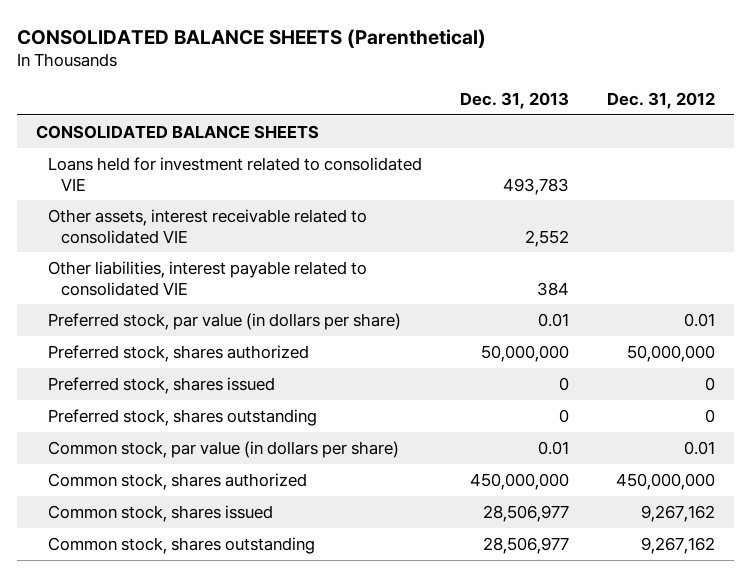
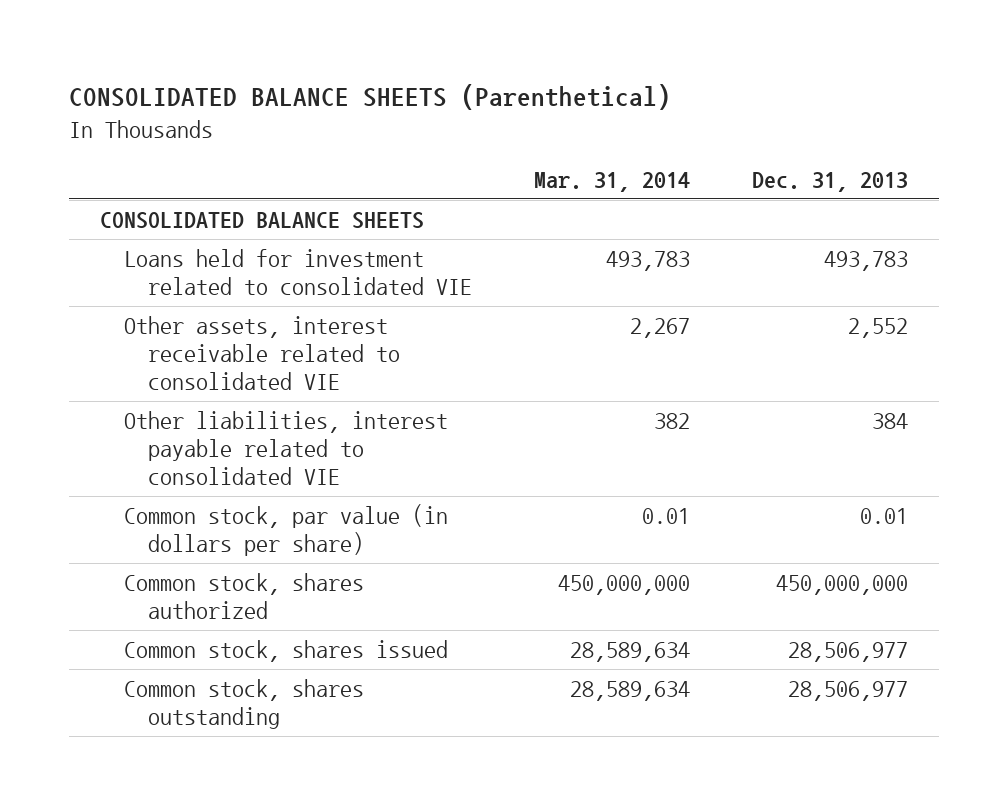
[606,91,715,109] Dec. 31, 2012 -> none
none -> [533,172,690,193] Mar. 31, 2014
[48,312,402,330] Preferred stock, par value (in dollars per share) -> none
[48,344,310,362] Preferred stock, shares authorized -> none
[48,376,276,394] Preferred stock, shares issued -> none
[48,408,318,426] Preferred stock, shares outstanding -> none

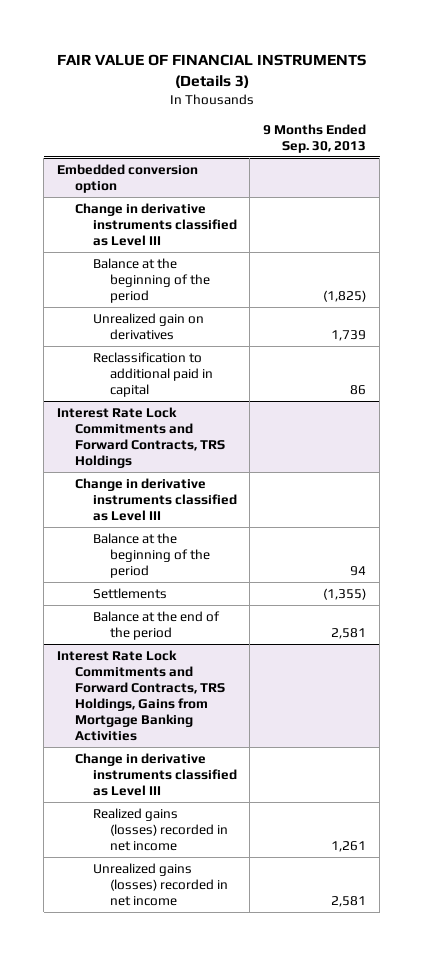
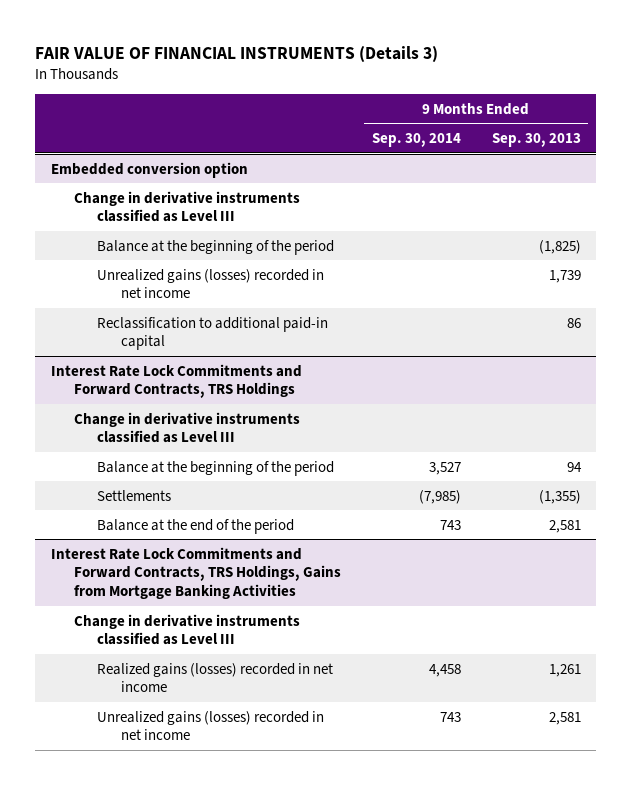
none -> [371,133,461,148] Sep. 30, 2014
[92,312,204,340] Unrealized gain on derivatives -> [97,268,325,299] Unrealized gains (losses) recorded in net income
[92,351,214,397] Reclassification to additional paid in capital -> [97,316,329,351] Reclassification to additional paid-in capital

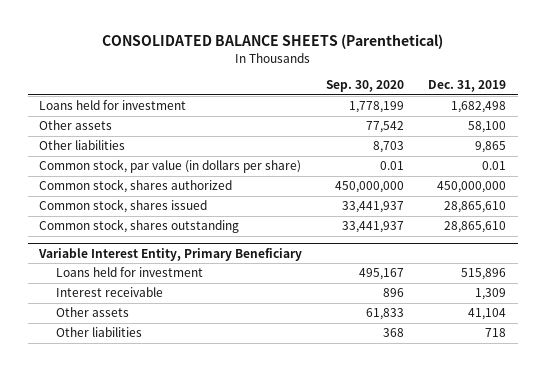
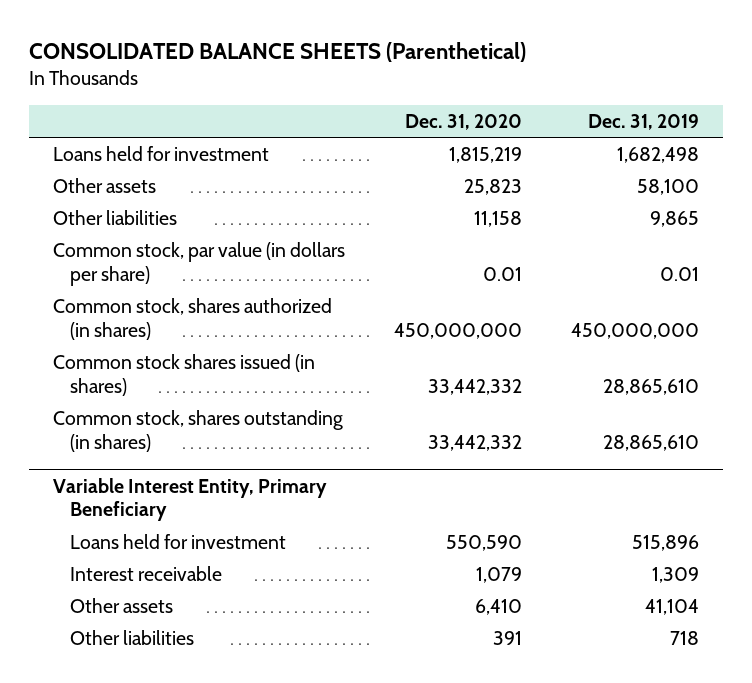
[326,80,405,93] Sep. 30, 2020 -> none
none -> [405,113,523,130] Dec. 31, 2020
[39,179,233,194] Common stock, shares authorized -> [53,297,333,340] Common stock, shares authorized (in shares)
[39,199,208,214] Common stock, shares issued -> [53,353,316,396] Common stock shares issued (in shares)
[39,219,240,234] Common stock, shares outstanding -> [53,409,344,452] Common stock, shares outstanding (in shares)

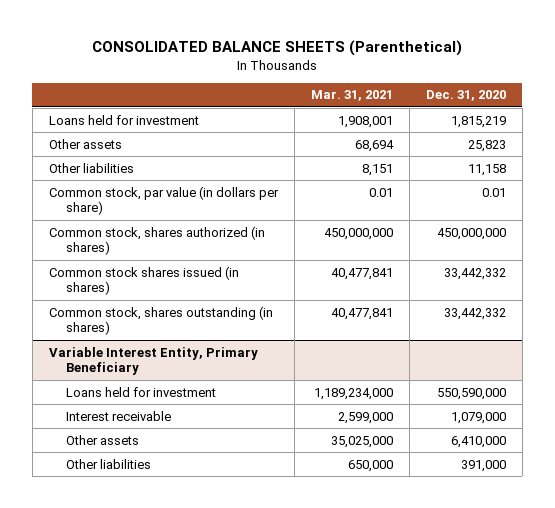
[587,113,699,130] Dec. 31, 2019 -> none
none -> [310,90,393,102] Mar. 31, 2021
[446,534,523,551] 550,590 -> [436,387,506,400] 550,590,000
[476,566,523,583] 1,079 -> [450,411,506,424] 1,079,000
[475,598,523,615] 6,410 -> [450,435,506,448] 6,410,000
[493,630,523,645] 391 -> [460,459,506,472] 391,000

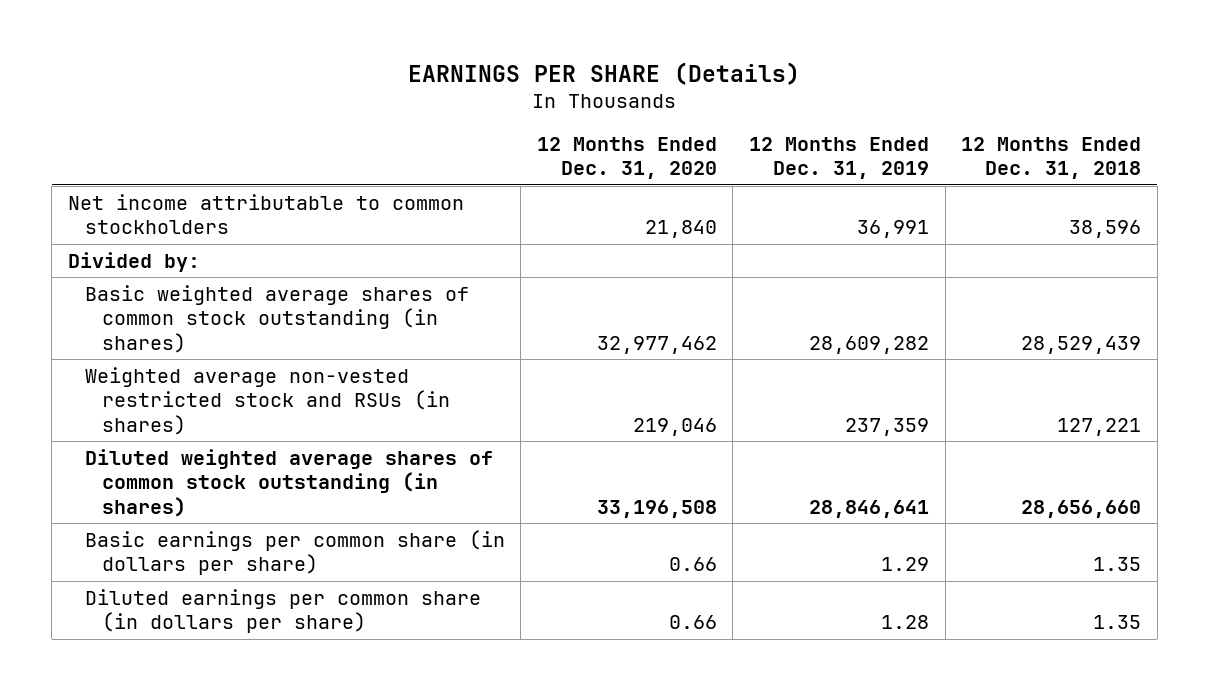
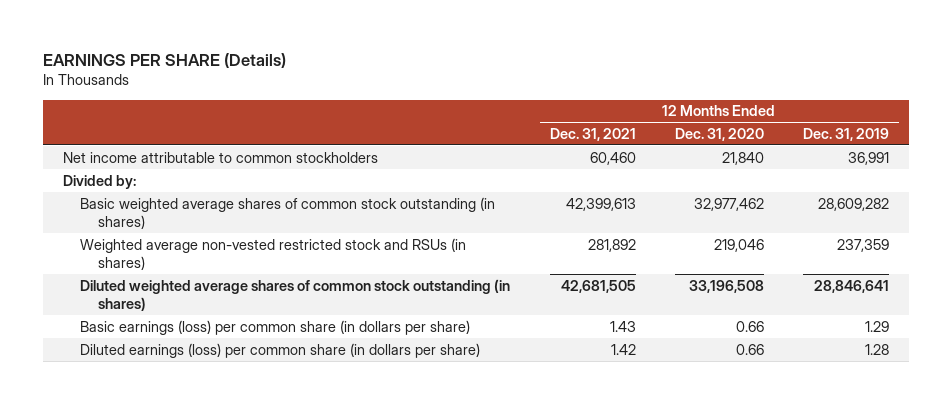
[961,136,1142,180] 12 Months Ended Dec. 31, 2018 -> none
none -> [549,127,636,141] Dec. 31, 2021
[84,529,505,576] Basic earnings per common share (in dollars per share) -> [80,319,471,335] Basic earnings (loss) per common share (in dollars per share)
[84,588,481,634] Diluted earnings per common share (in dollars per share) -> [80,342,481,358] Diluted earnings (loss) per common share (in dollars per share)

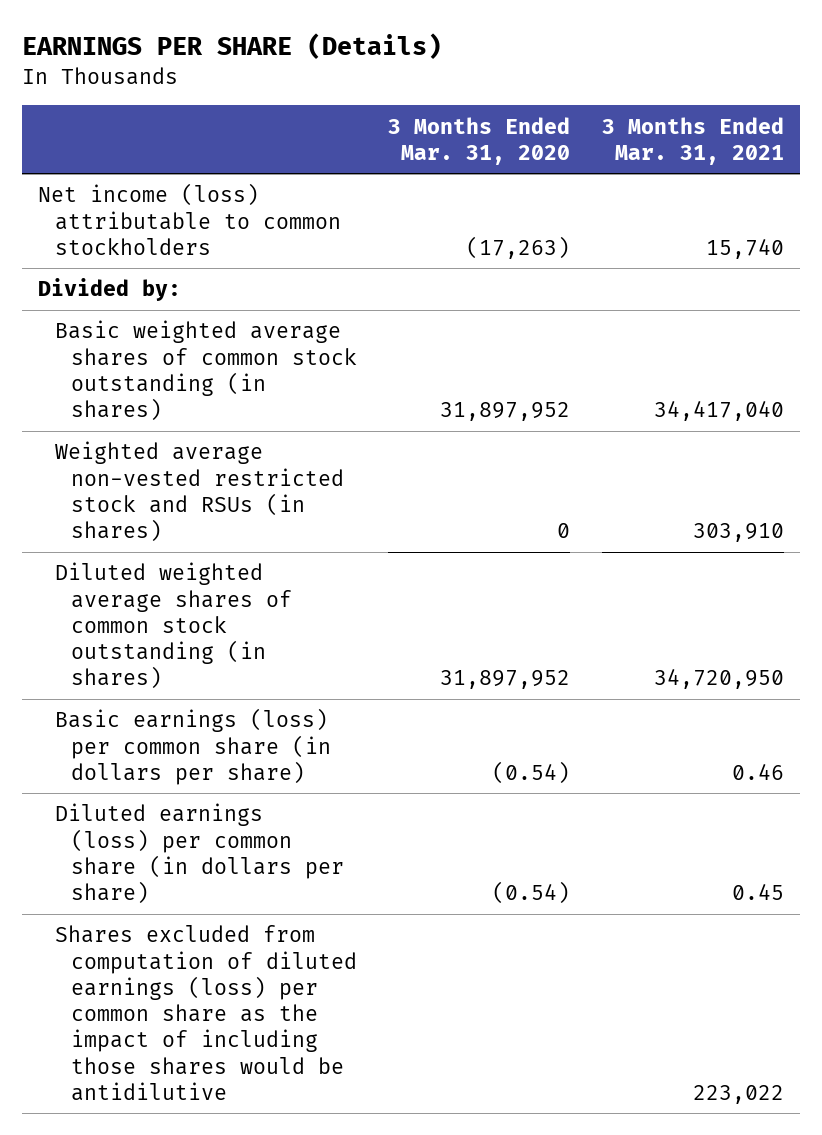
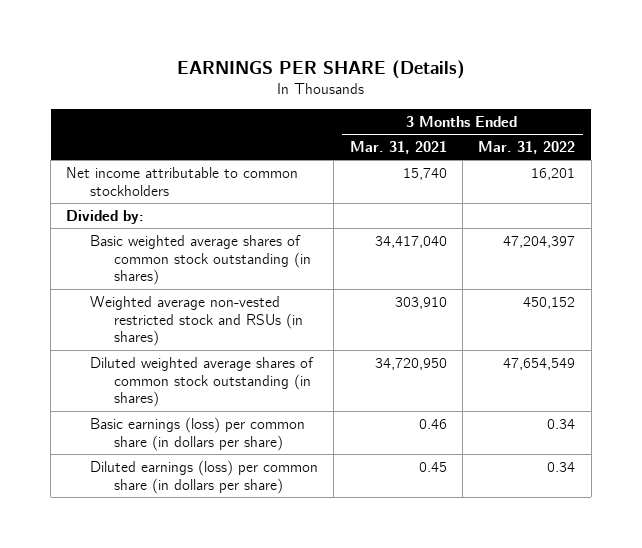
[388,116,571,165] 3 Months Ended Mar. 31, 2020 -> none
none -> [478,140,576,154] Mar. 31, 2022
[38,183,341,255] Net income (loss) attributable to common stockholders -> [66,166,299,196] Net income attributable to common stockholders
[54,925,357,1101] Shares excluded from computation of diluted earnings (loss) per common share as the impact of including those shares would be antidilutive -> none

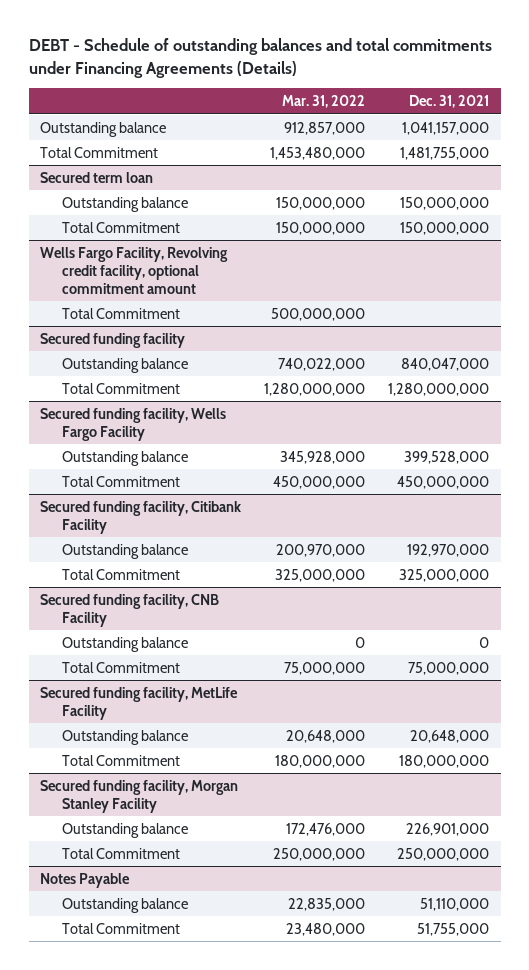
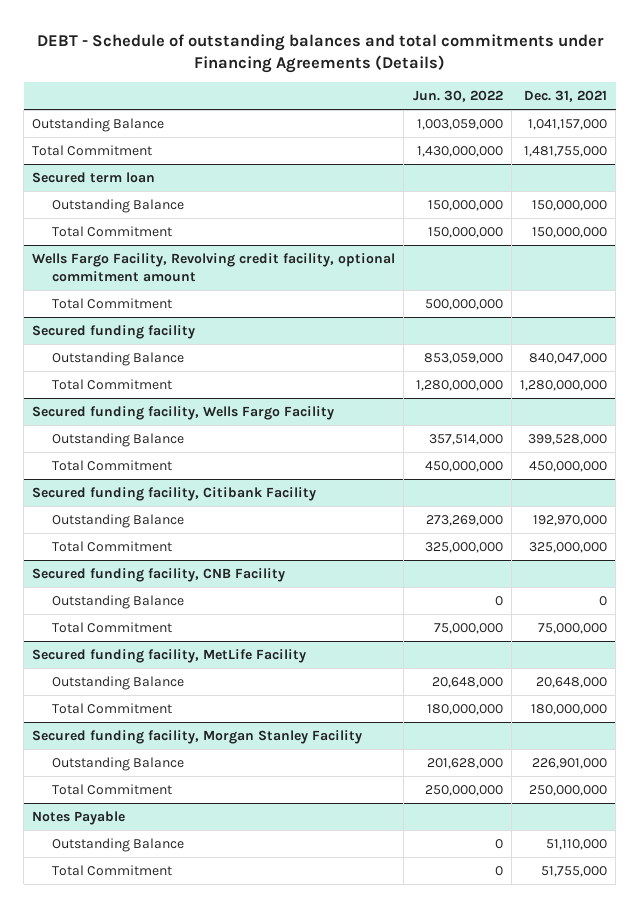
[282,95,366,109] Mar. 31, 2022 -> none
none -> [412,90,503,103] Jun. 30, 2022
[40,121,167,137] Outstanding balance -> [32,118,165,133] Outstanding Balance
[61,196,188,212] Outstanding balance -> [51,199,184,214] Outstanding Balance
[61,357,188,373] Outstanding balance -> [51,352,184,367] Outstanding Balance
[61,450,188,466] Outstanding balance -> [51,433,184,448] Outstanding Balance
[61,543,188,559] Outstanding balance -> [51,514,184,529] Outstanding Balance
[61,636,188,652] Outstanding balance -> [51,595,184,610] Outstanding Balance
[61,729,188,745] Outstanding balance -> [51,676,184,691] Outstanding Balance
[61,822,188,838] Outstanding balance -> [51,757,184,772] Outstanding Balance
[61,897,188,913] Outstanding balance -> [51,838,184,853] Outstanding Balance

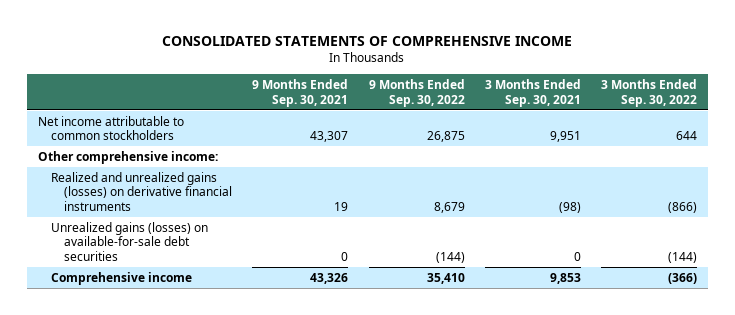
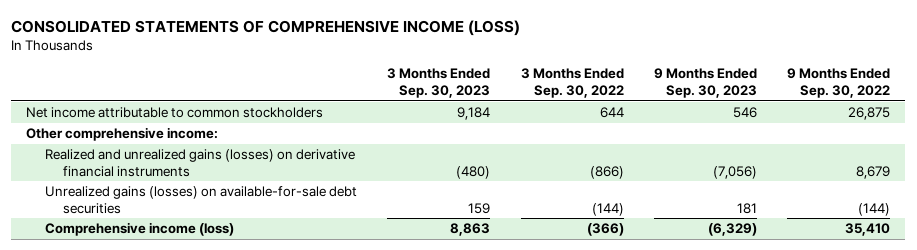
[162,36,573,47] CONSOLIDATED STATEMENTS OF COMPREHENSIVE INCOME -> [11,19,521,36] CONSOLIDATED STATEMENTS OF COMPREHENSIVE INCOME (LOSS)
[252,79,349,107] 9 Months Ended Sep. 30, 2021 -> none
[485,79,582,107] 3 Months Ended Sep. 30, 2021 -> none
none -> [387,68,491,99] 3 Months Ended Sep. 30, 2023
none -> [653,68,757,99] 9 Months Ended Sep. 30, 2023
[50,271,192,285] Comprehensive income -> [44,222,234,237] Comprehensive income (loss)

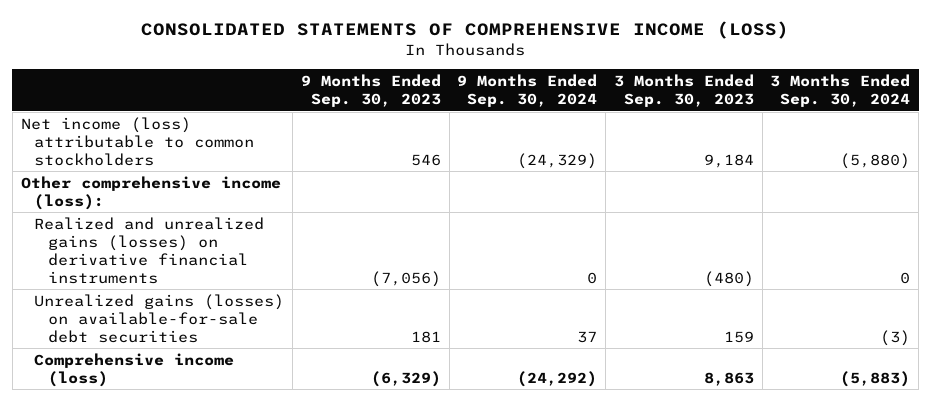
[520,68,624,99] 3 Months Ended Sep. 30, 2022 -> none
[787,68,891,99] 9 Months Ended Sep. 30, 2022 -> none
none -> [457,73,598,107] 9 Months Ended Sep. 30, 2024
none -> [770,73,911,107] 3 Months Ended Sep. 30, 2024
[26,107,324,119] Net income attributable to common stockholders -> [20,116,255,166] Net income (loss) attributable to common stockholders
[26,127,219,142] Other comprehensive income: -> [20,175,281,210] Other comprehensive income (loss):

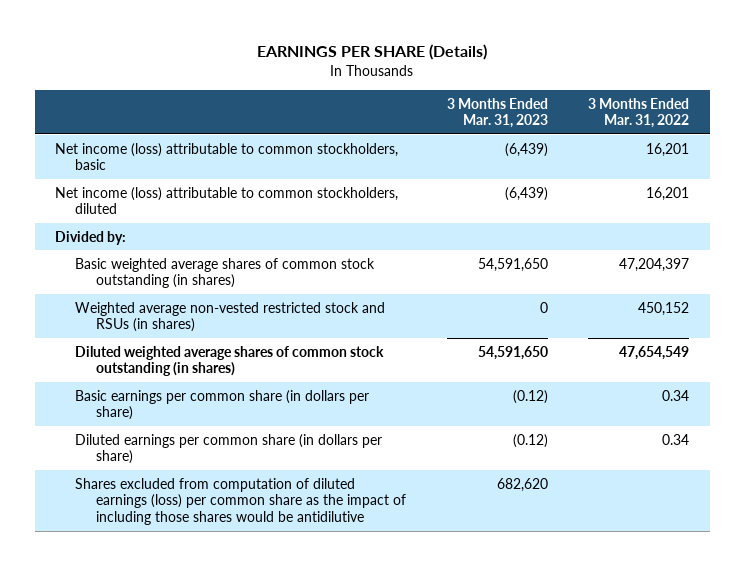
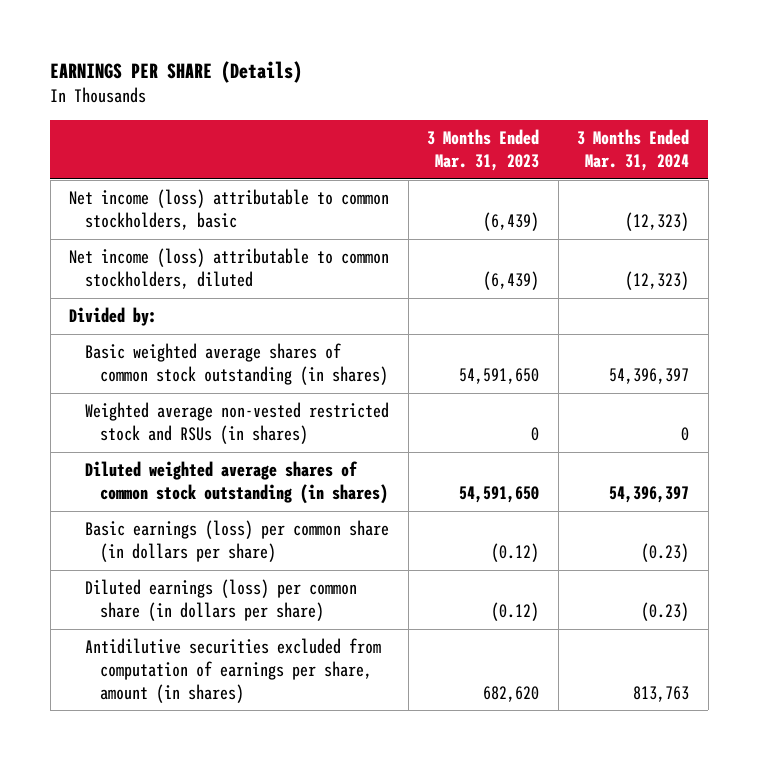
[588,97,690,129] 3 Months Ended Mar. 31, 2022 -> none
none -> [577,129,690,172] 3 Months Ended Mar. 31, 2024
[75,389,370,421] Basic earnings per common share (in dollars per share) -> [84,520,389,562] Basic earnings (loss) per common share (in dollars per share)
[75,433,383,465] Diluted earnings per common share (in dollars per share) -> [84,579,357,621] Diluted earnings (loss) per common share (in dollars per share)
[75,477,406,525] Shares excluded from computation of diluted earnings (loss) per common share as the impact of including those shares would be antidilutive -> [84,638,381,703] Antidilutive securities excluded from computation of earnings per share, amount (in shares)

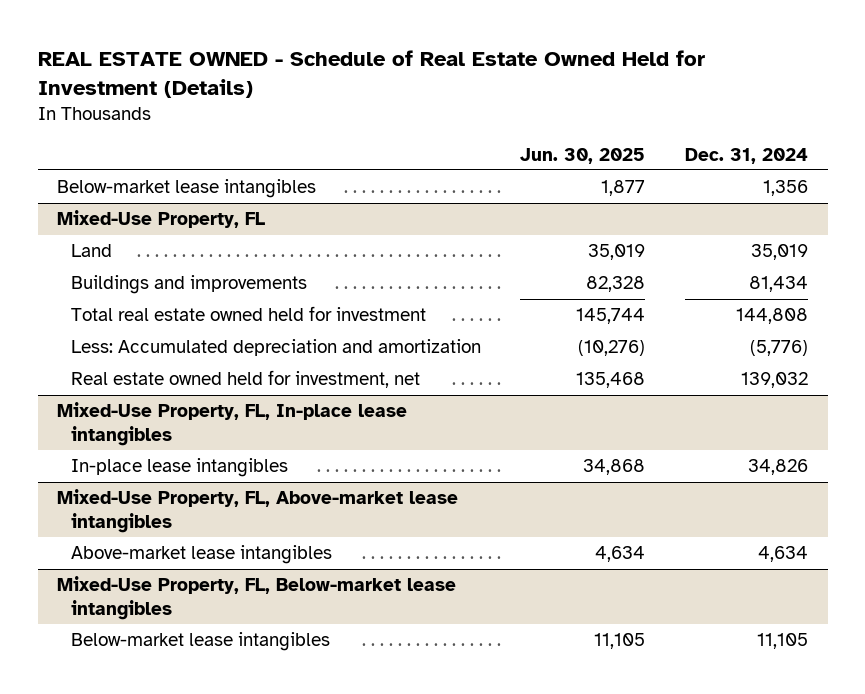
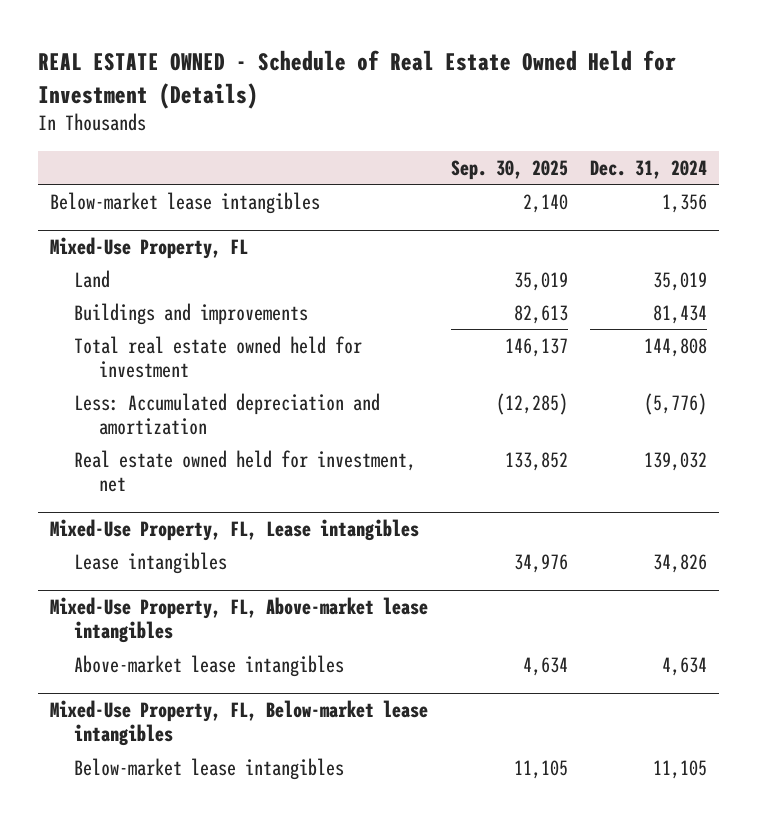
[520,147,646,164] Jun. 30, 2025 -> none
none -> [450,159,568,180] Sep. 30, 2025
[57,402,408,446] Mixed-Use Property, FL, In-place lease intangibles -> [49,518,419,541] Mixed-Use Property, FL, Lease intangibles
[70,458,288,478] In-place lease intangibles -> [74,551,228,574] Lease intangibles

